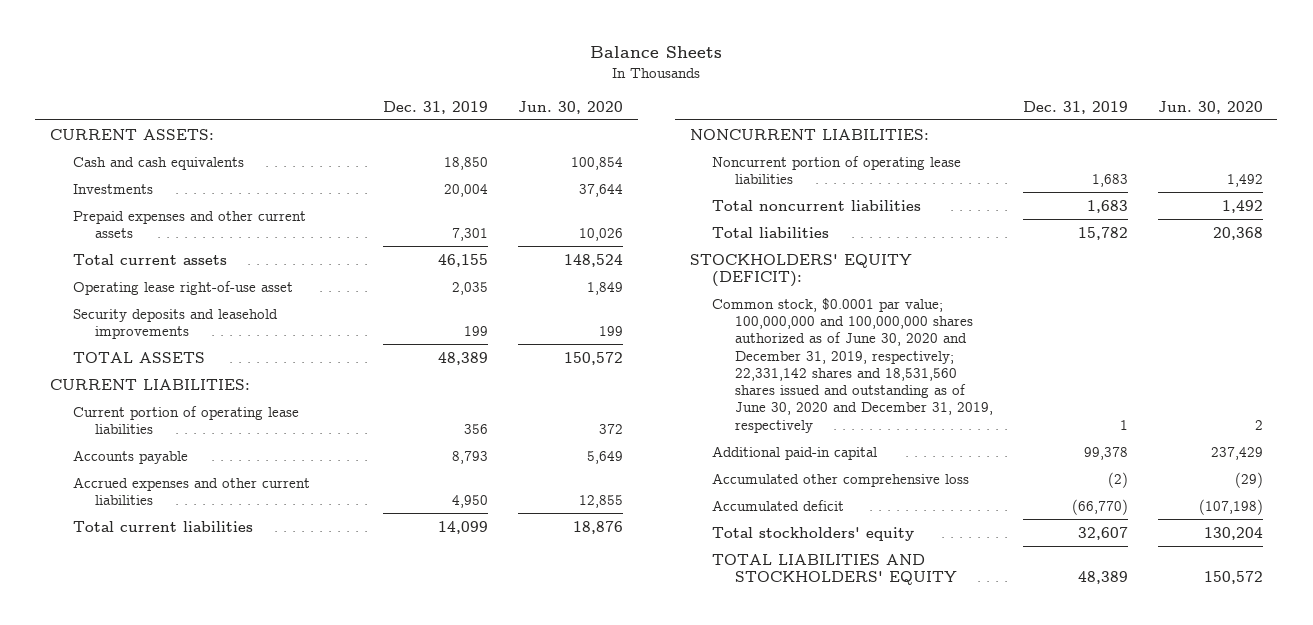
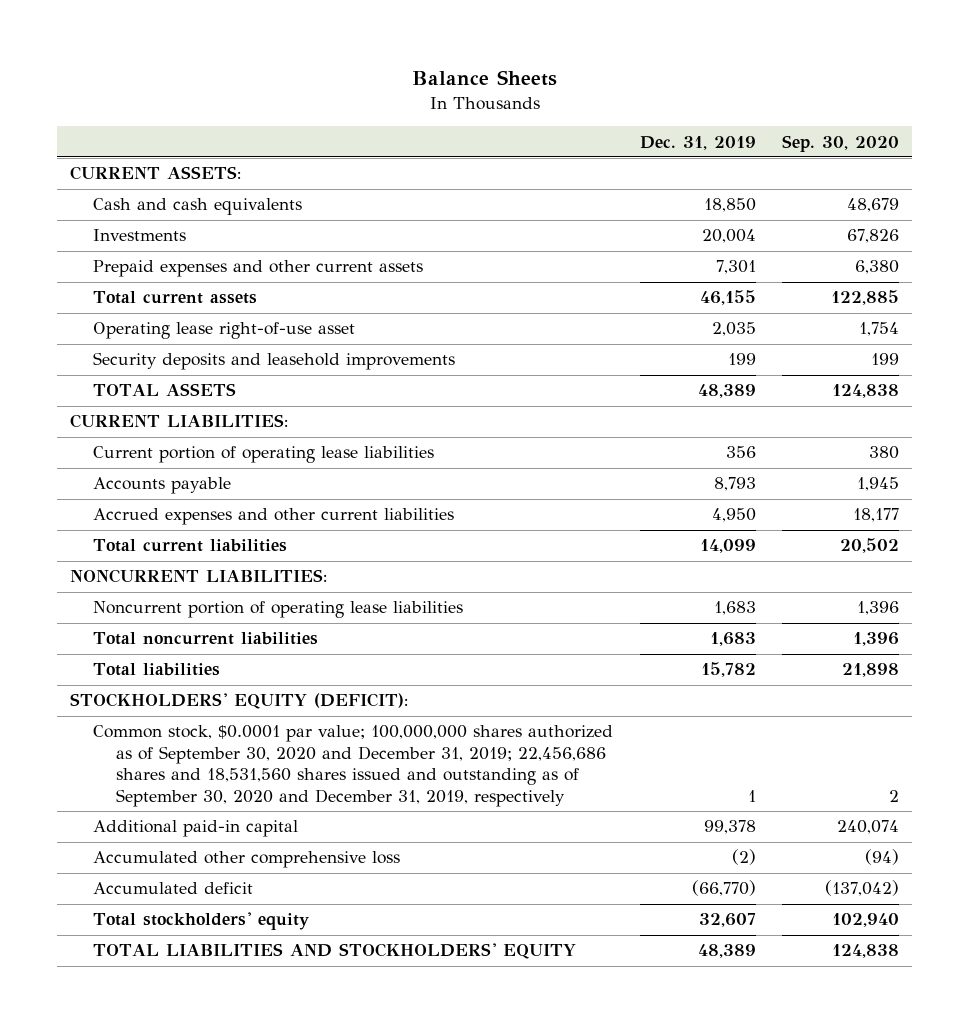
[517,100,623,114] Jun. 30, 2020 -> none
none -> [782,134,900,152] Sep. 30, 2020
[712,297,993,433] Common stock, $0.0001 par value; 100,000,000 and 100,000,000 shares authorized as of June 30, 2020 and December 31, 2019, respectively; 22,331,142 shares and 18,531,560 shares issued and outstanding as of June 30, 2020 and December 31, 2019, respectively -> [93,725,614,807] Common stock, $0.0001 par value; 100,000,000 shares authorized as of September 30, 2020 and December 31, 2019; 22,456,686 shares and 18,531,560 shares issued and outstanding as of September 30, 2020 and December 31, 2019, respectively

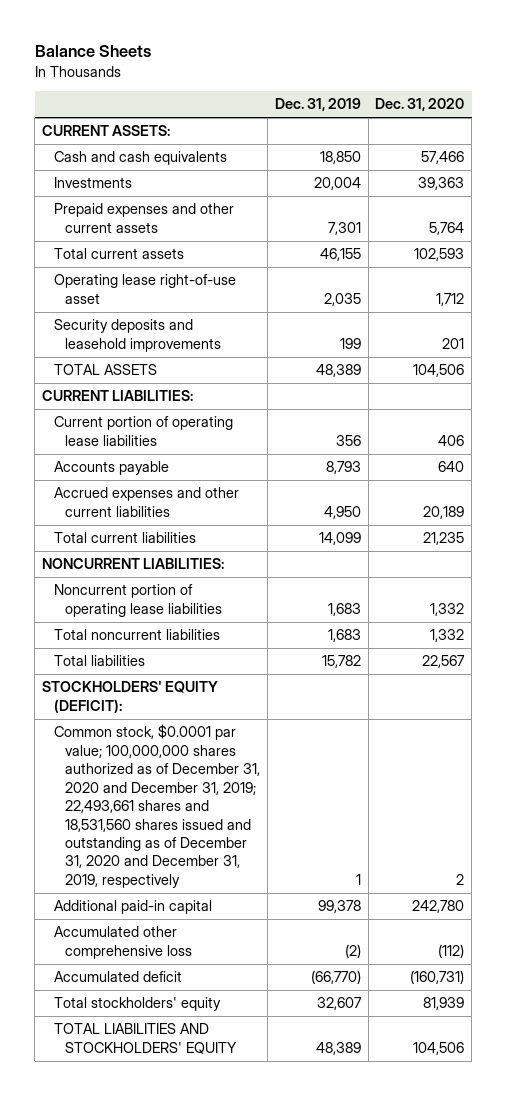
[782,134,900,152] Sep. 30, 2020 -> none
none -> [375,98,465,112] Dec. 31, 2020
[93,725,614,807] Common stock, $0.0001 par value; 100,000,000 shares authorized as of September 30, 2020 and December 31, 2019; 22,456,686 shares and 18,531,560 shares issued and outstanding as of September 30, 2020 and December 31, 2019, respectively -> [53,724,260,888] Common stock, $0.0001 par value; 100,000,000 shares authorized as of December 31, 2020 and December 31, 2019; 22,493,661 shares and 18,531,560 shares issued and outstanding as of December 31, 2020 and December 31, 2019, respectively

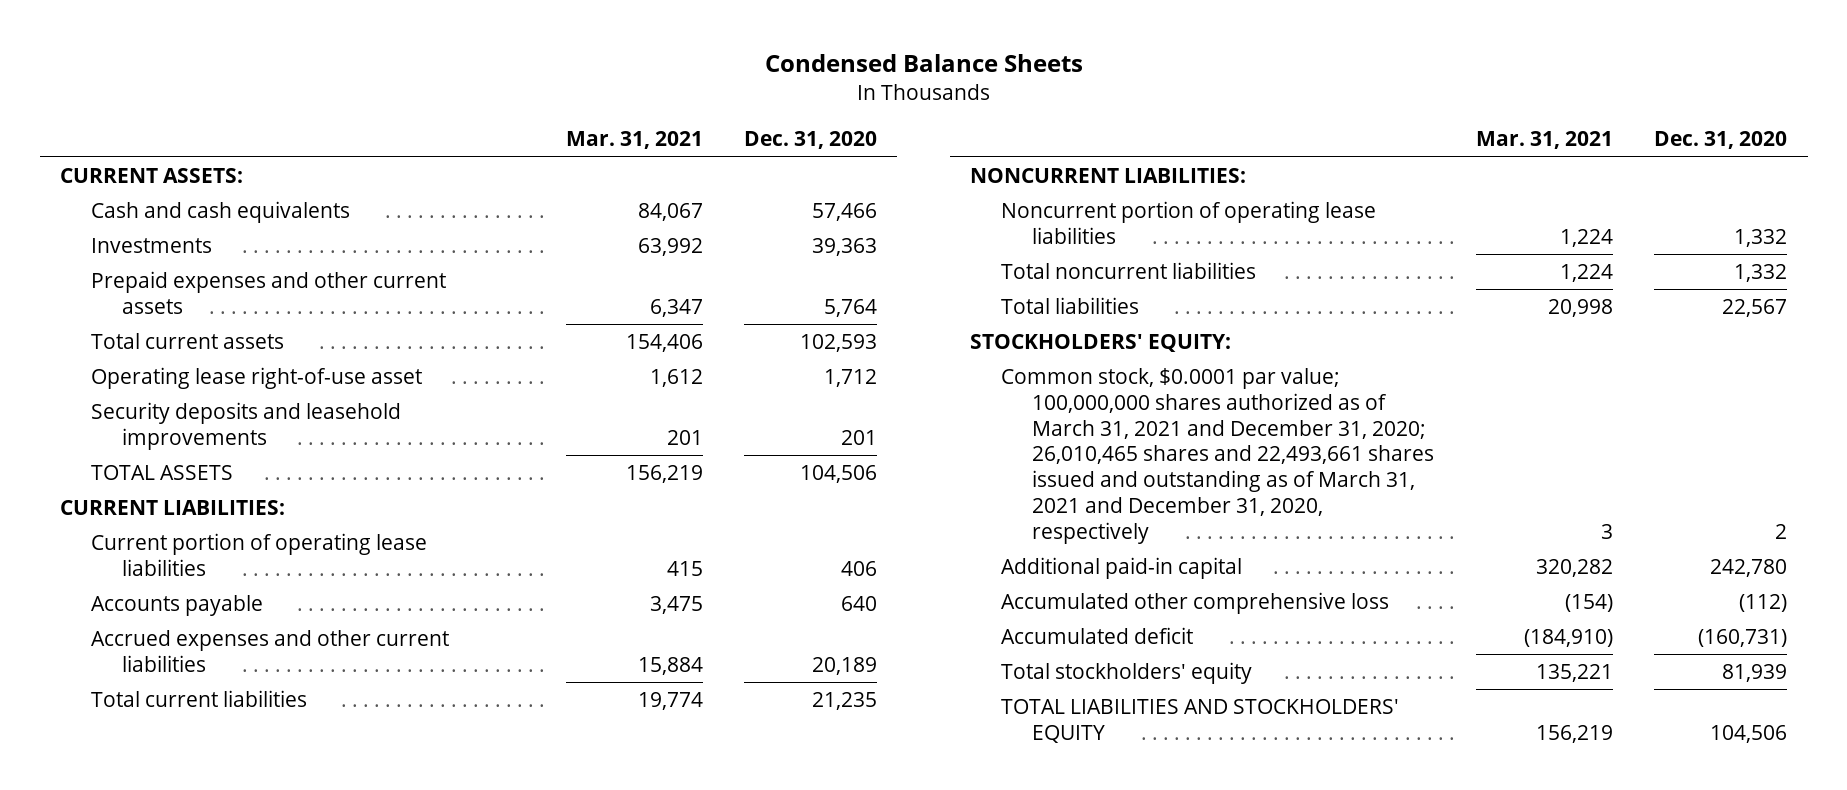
[34,45,151,58] Balance Sheets -> [764,54,1083,73] Condensed Balance Sheets
[274,98,361,112] Dec. 31, 2019 -> none
none -> [565,131,703,150] Mar. 31, 2021
[42,681,219,713] STOCKHOLDERS' EQUITY (DEFICIT): -> [970,334,1232,353] STOCKHOLDERS' EQUITY:
[53,724,260,888] Common stock, $0.0001 par value; 100,000,000 shares authorized as of December 31, 2020 and December 31, 2019; 22,493,661 shares and 18,531,560 shares issued and outstanding as of December 31, 2020 and December 31, 2019, respectively -> [1001,368,1435,544] Common stock, $0.0001 par value; 100,000,000 shares authorized as of March 31, 2021 and December 31, 2020; 26,010,465 shares and 22,493,661 shares issued and outstanding as of March 31, 2021 and December 31, 2020, respectively

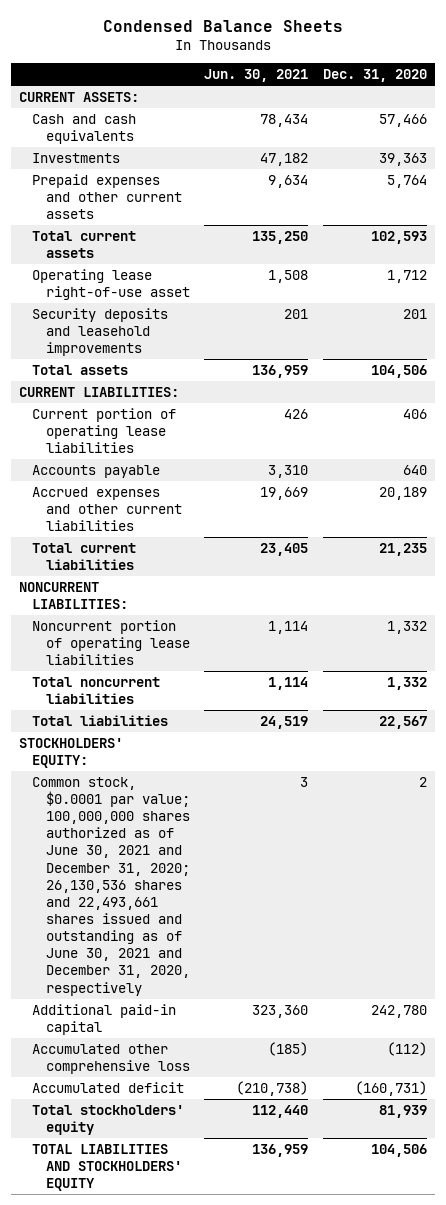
[565,131,703,150] Mar. 31, 2021 -> none
none -> [204,69,309,83] Jun. 30, 2021
[91,465,234,481] TOTAL ASSETS -> [32,364,129,375] Total assets
[1001,368,1435,544] Common stock, $0.0001 par value; 100,000,000 shares authorized as of March 31, 2021 and December 31, 2020; 26,010,465 shares and 22,493,661 shares issued and outstanding as of March 31, 2021 and December 31, 2020, respectively -> [32,776,190,996] Common stock, $0.0001 par value; 100,000,000 shares authorized as of June 30, 2021 and December 31, 2020; 26,130,536 shares and 22,493,661 shares issued and outstanding as of June 30, 2021 and December 31, 2020, respectively

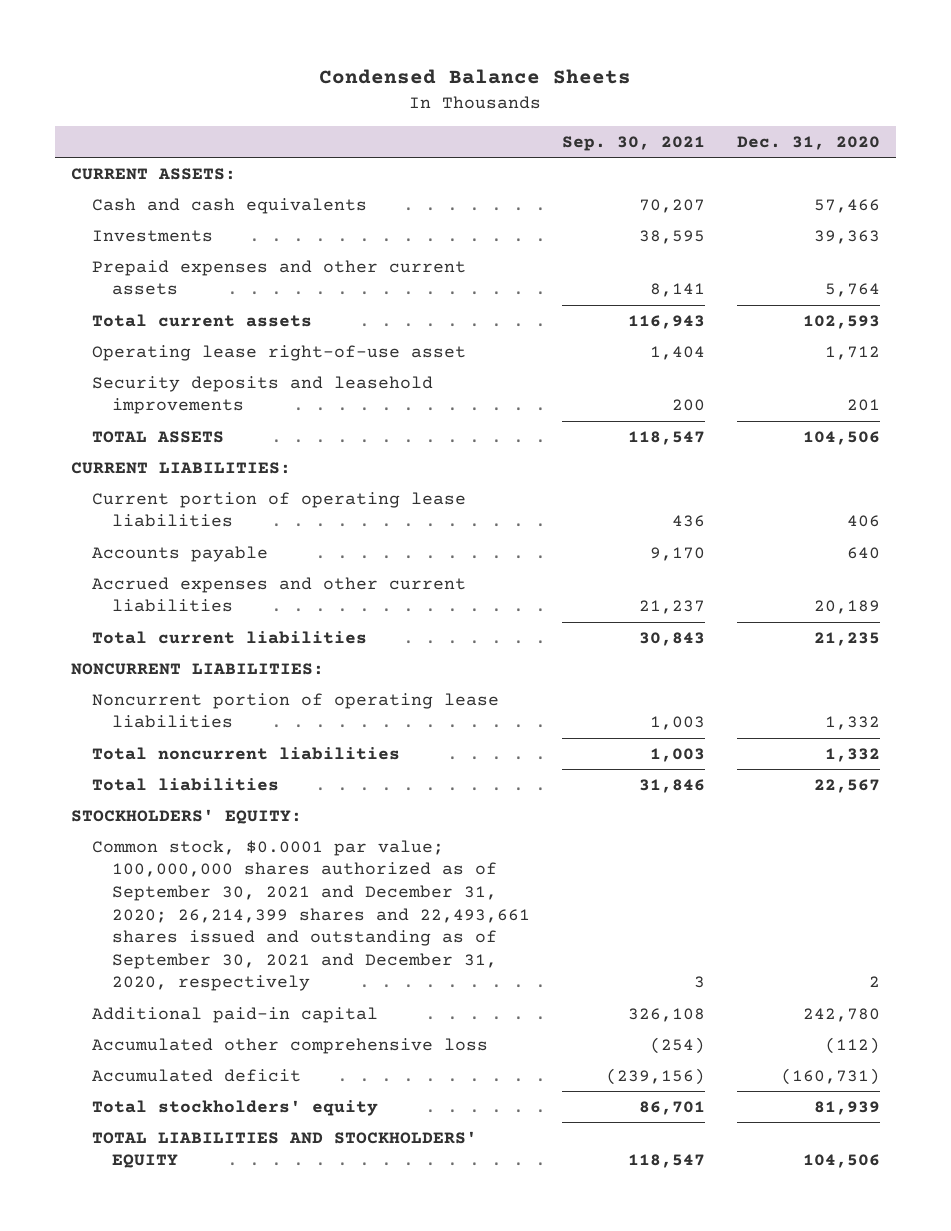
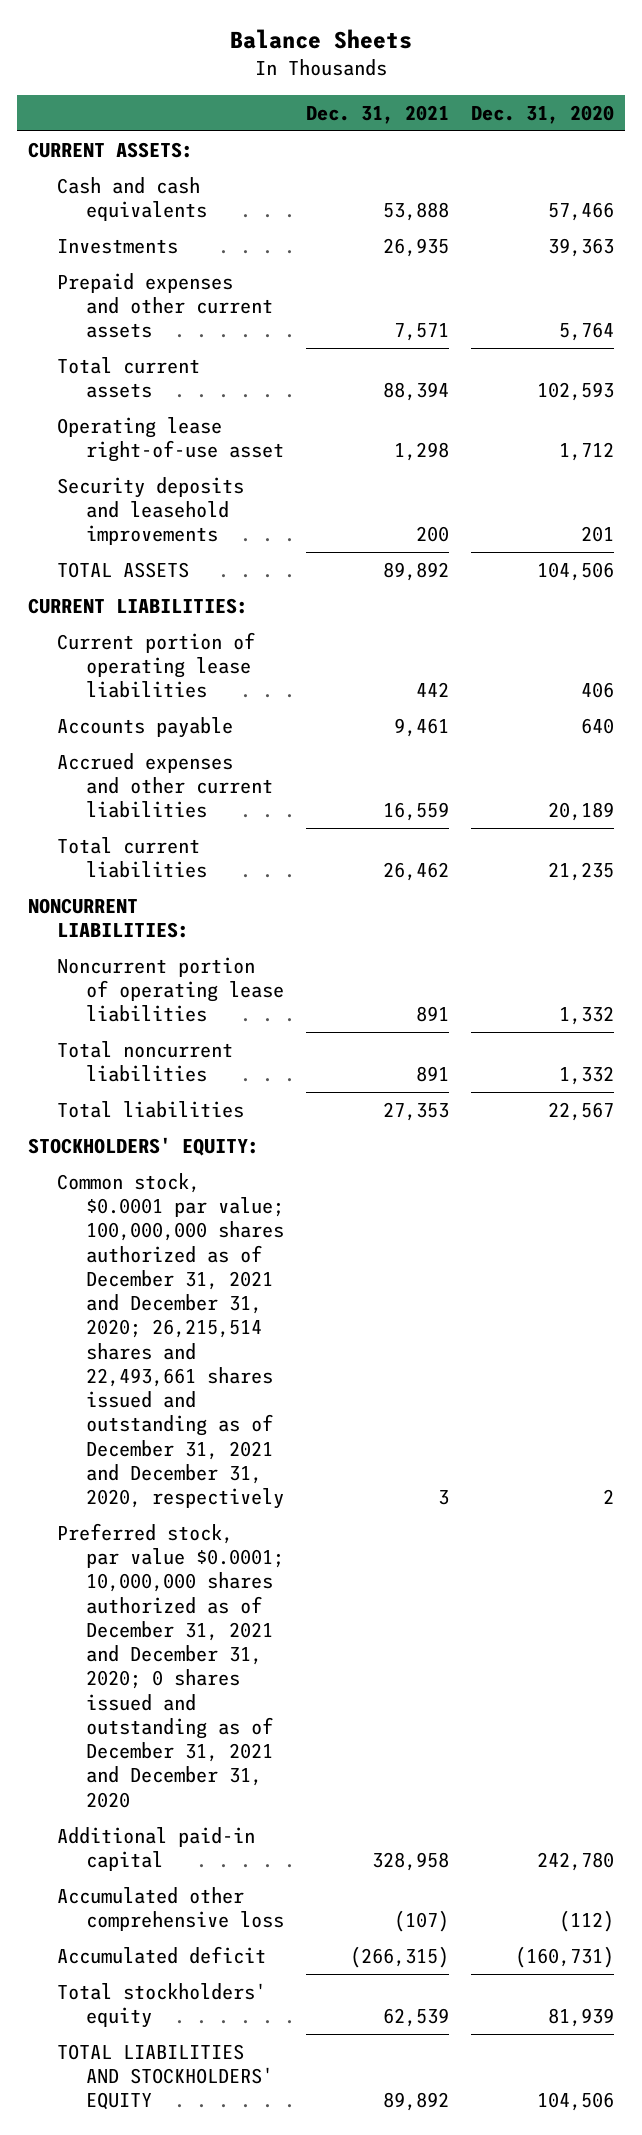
[319,69,632,85] Condensed Balance Sheets -> [230,28,413,49] Balance Sheets
[562,135,706,151] Sep. 30, 2021 -> none
none -> [305,104,449,124] Dec. 31, 2021
[91,839,531,992] Common stock, $0.0001 par value; 100,000,000 shares authorized as of September 30, 2021 and December 31, 2020; 26,214,399 shares and 22,493,661 shares issued and outstanding as of September 30, 2021 and December 31, 2020, respectively -> [56,1172,284,1510] Common stock, $0.0001 par value; 100,000,000 shares authorized as of December 31, 2021 and December 31, 2020; 26,215,514 shares and 22,493,661 shares issued and outstanding as of December 31, 2021 and December 31, 2020, respectively
none -> [56,1522,284,1808] Preferred stock, par value $0.0001; 10,000,000 shares authorized as of December 31, 2021 and December 31, 2020; 0 shares issued and outstanding as of December 31, 2021 and December 31, 2020

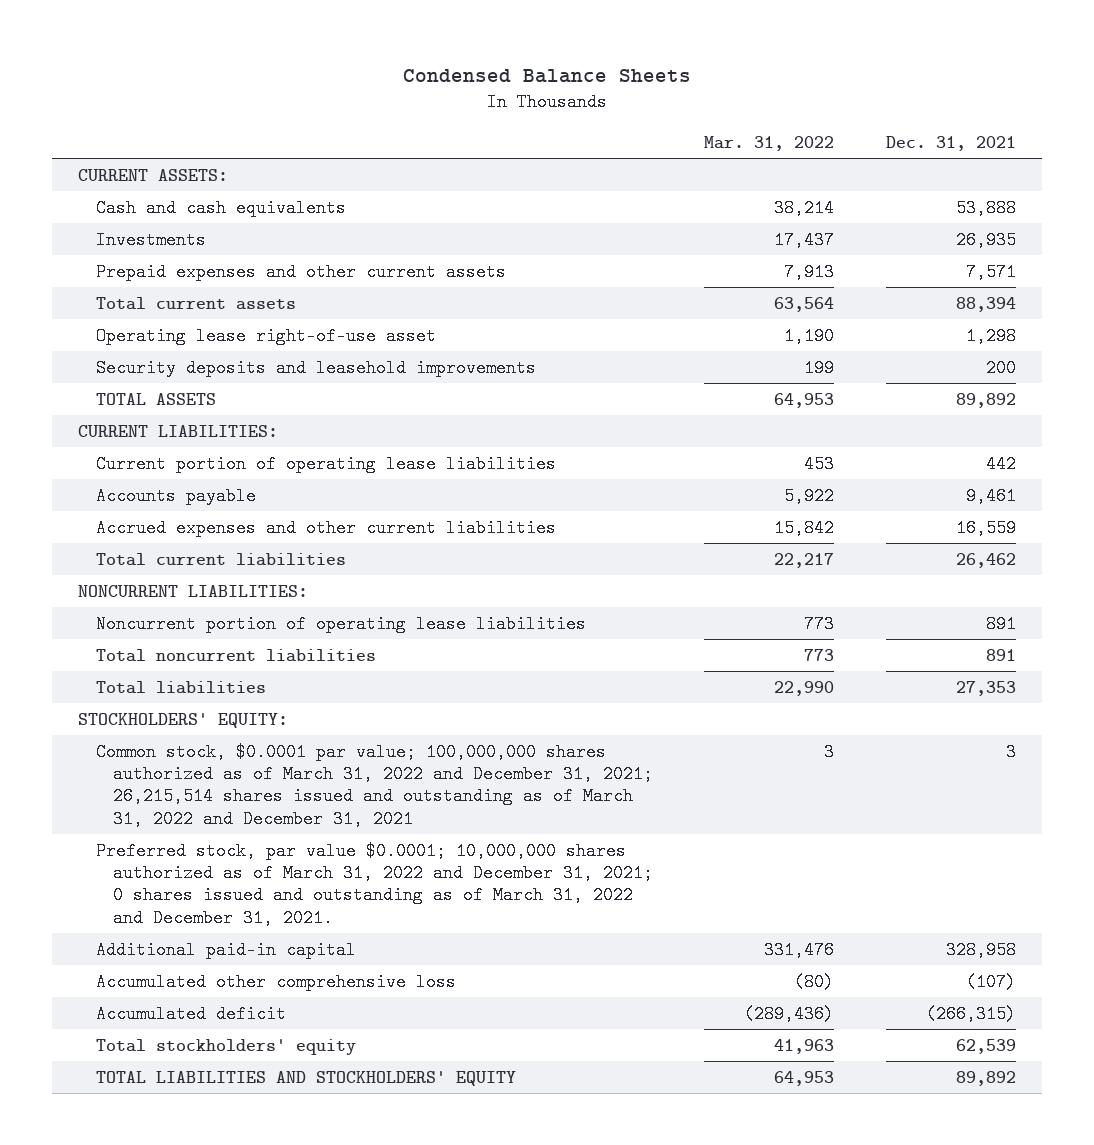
[230,28,413,49] Balance Sheets -> [403,68,692,83] Condensed Balance Sheets
[471,104,615,124] Dec. 31, 2020 -> none
none -> [704,135,835,151] Mar. 31, 2022
[56,1172,284,1510] Common stock, $0.0001 par value; 100,000,000 shares authorized as of December 31, 2021 and December 31, 2020; 26,215,514 shares and 22,493,661 shares issued and outstanding as of December 31, 2021 and December 31, 2020, respectively -> [95,742,653,828] Common stock, $0.0001 par value; 100,000,000 shares authorized as of March 31, 2022 and December 31, 2021; 26,215,514 shares issued and outstanding as of March 31, 2022 and December 31, 2021
[56,1522,284,1808] Preferred stock, par value $0.0001; 10,000,000 shares authorized as of December 31, 2021 and December 31, 2020; 0 shares issued and outstanding as of December 31, 2021 and December 31, 2020 -> [95,841,653,927] Preferred stock, par value $0.0001; 10,000,000 shares authorized as of March 31, 2022 and December 31, 2021; 0 shares issued and outstanding as of March 31, 2022 and December 31, 2021.

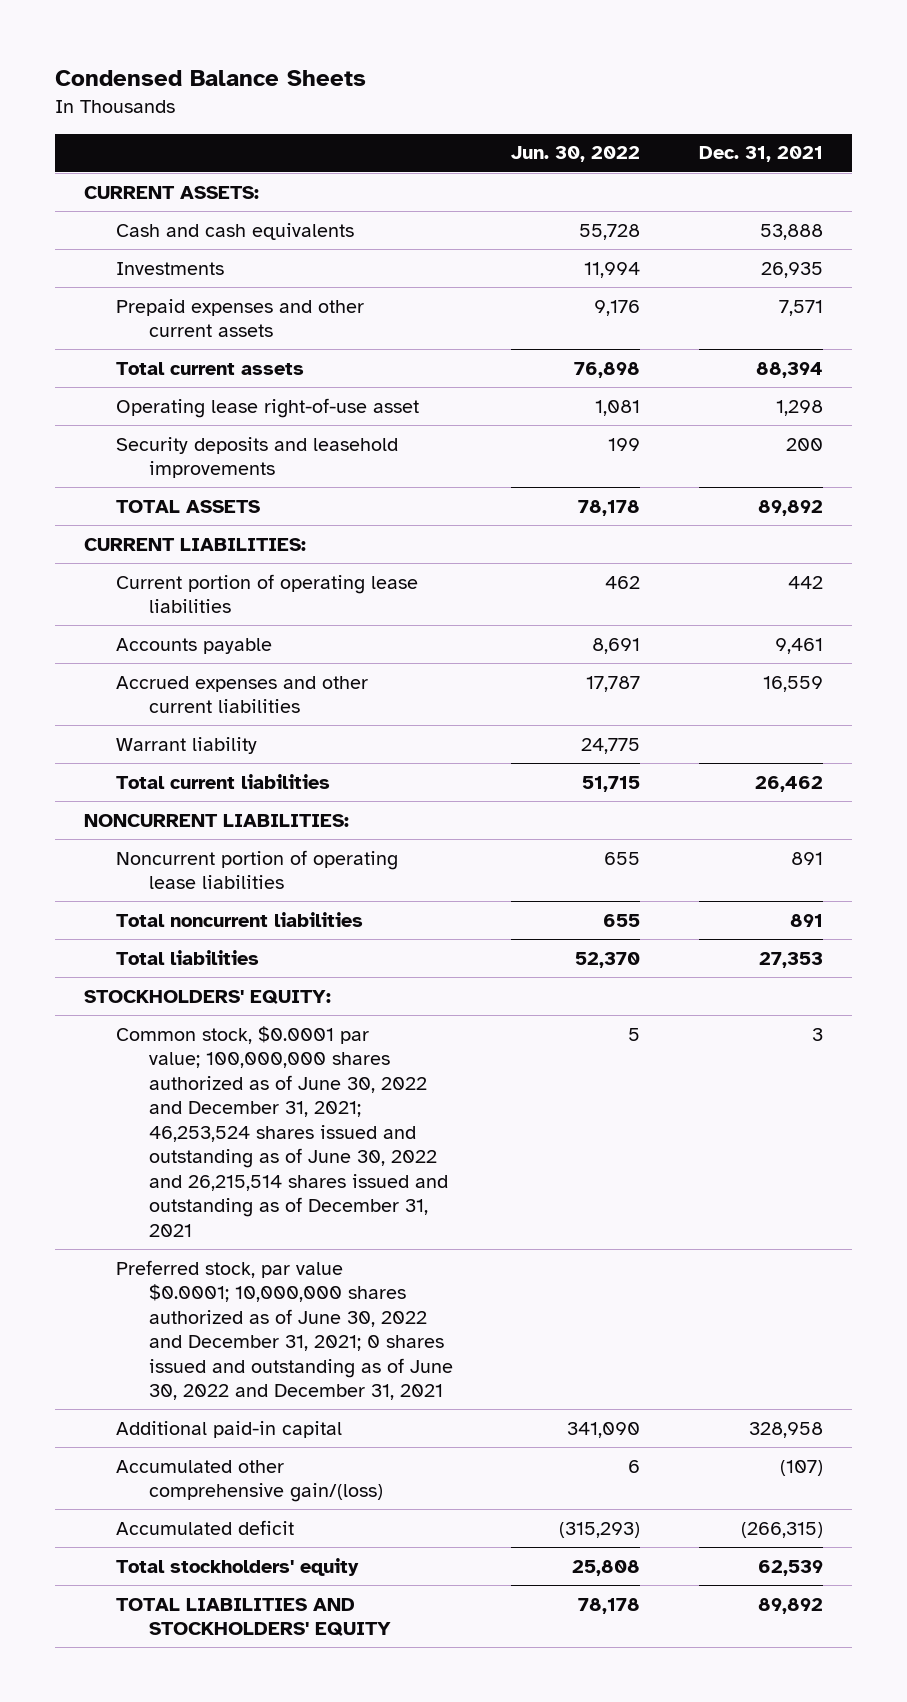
[704,135,835,151] Mar. 31, 2022 -> none
none -> [511,146,641,163] Jun. 30, 2022
none -> [116,736,258,754] Warrant liability
[95,742,653,828] Common stock, $0.0001 par value; 100,000,000 shares authorized as of March 31, 2022 and December 31, 2021; 26,215,514 shares issued and outstanding as of March 31, 2022 and December 31, 2021 -> [116,1025,448,1237] Common stock, $0.0001 par value; 100,000,000 shares authorized as of June 30, 2022 and December 31, 2021; 46,253,524 shares issued and outstanding as of June 30, 2022 and 26,215,514 shares issued and outstanding as of December 31, 2021
[95,841,653,927] Preferred stock, par value $0.0001; 10,000,000 shares authorized as of March 31, 2022 and December 31, 2021; 0 shares issued and outstanding as of March 31, 2022 and December 31, 2021. -> [116,1259,453,1401] Preferred stock, par value $0.0001; 10,000,000 shares authorized as of June 30, 2022 and December 31, 2021; 0 shares issued and outstanding as of June 30, 2022 and December 31, 2021
[95,972,456,991] Accumulated other comprehensive loss -> [116,1459,383,1503] Accumulated other comprehensive gain/(loss)

